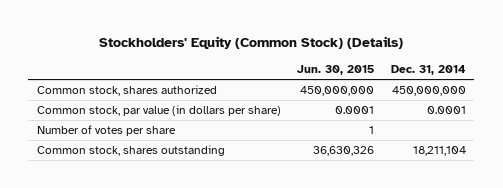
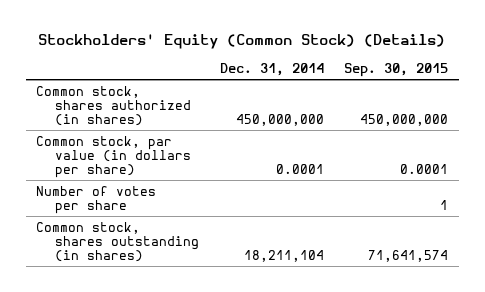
[297,65,375,76] Jun. 30, 2015 -> none
none -> [344,62,449,77] Sep. 30, 2015
[36,85,217,97] Common stock, shares authorized -> [36,85,192,126] Common stock, shares authorized (in shares)
[36,145,225,157] Common stock, shares outstanding -> [36,221,200,262] Common stock, shares outstanding (in shares)

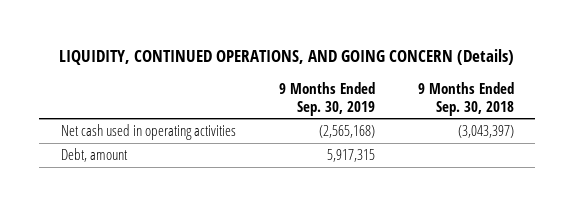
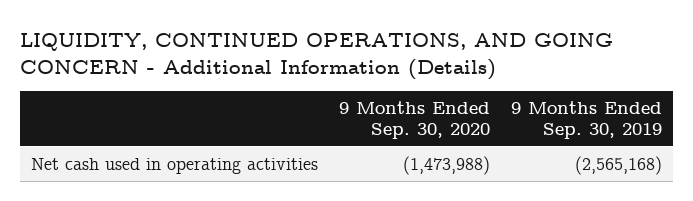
[59,48,515,65] LIQUIDITY, CONTINUED OPERATIONS, AND GOING CONCERN (Details) -> [20,32,614,80] LIQUIDITY, CONTINUED OPERATIONS, AND GOING CONCERN - Additional Information (Details)
[417,81,514,116] 9 Months Ended Sep. 30, 2018 -> none
none -> [338,101,490,139] 9 Months Ended Sep. 30, 2020
[60,148,128,163] Debt, amount -> none

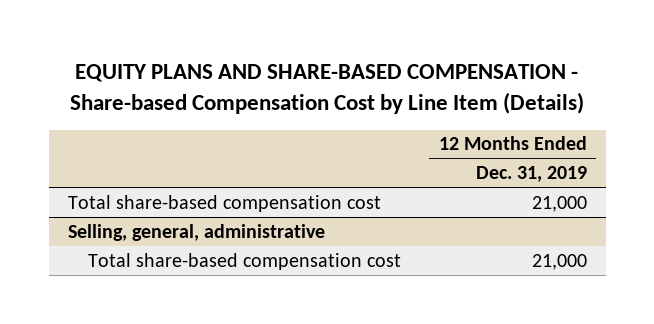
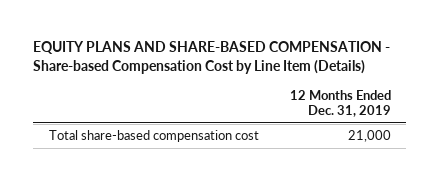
[67,223,325,241] Selling, general, administrative -> none
[87,252,401,270] Total share-based compensation cost -> none

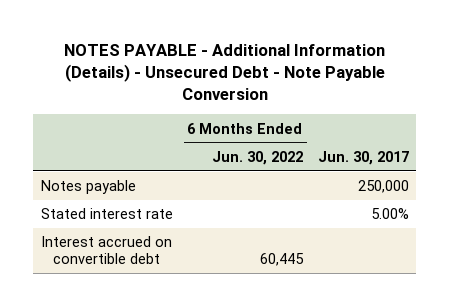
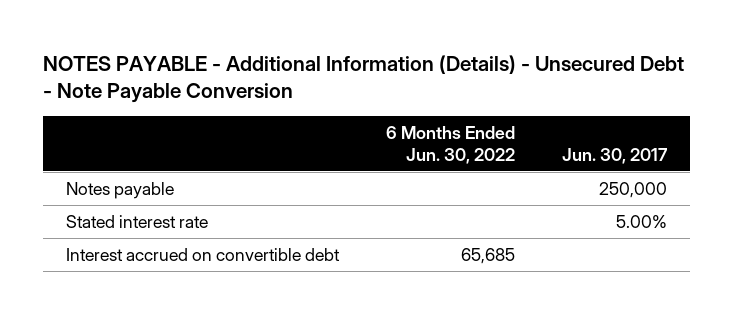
[259,253,304,267] 60,445 -> [461,248,516,265] 65,685

